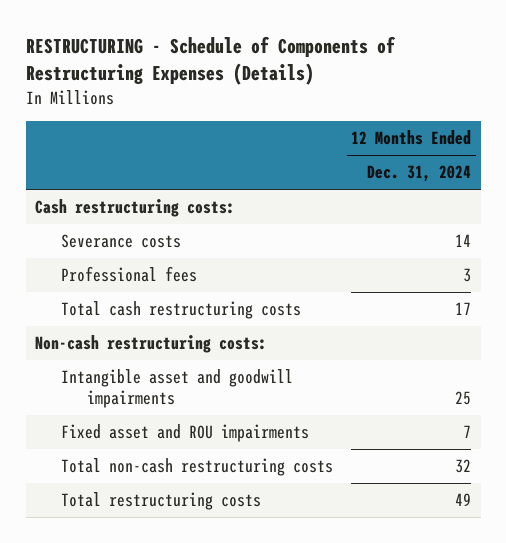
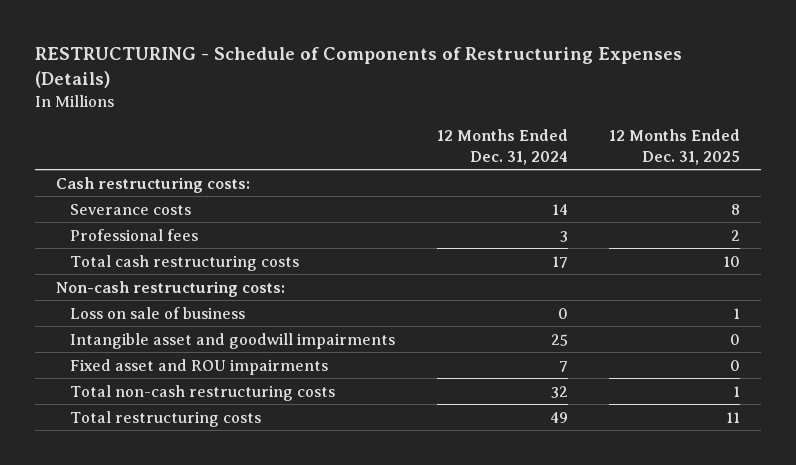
none -> [608,129,740,165] 12 Months Ended Dec. 31, 2025
none -> [70,306,246,319] Loss on sale of business

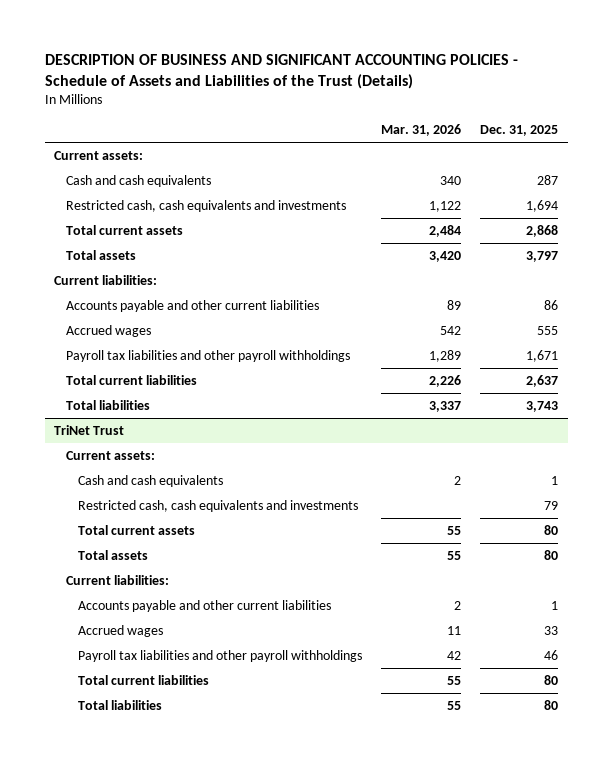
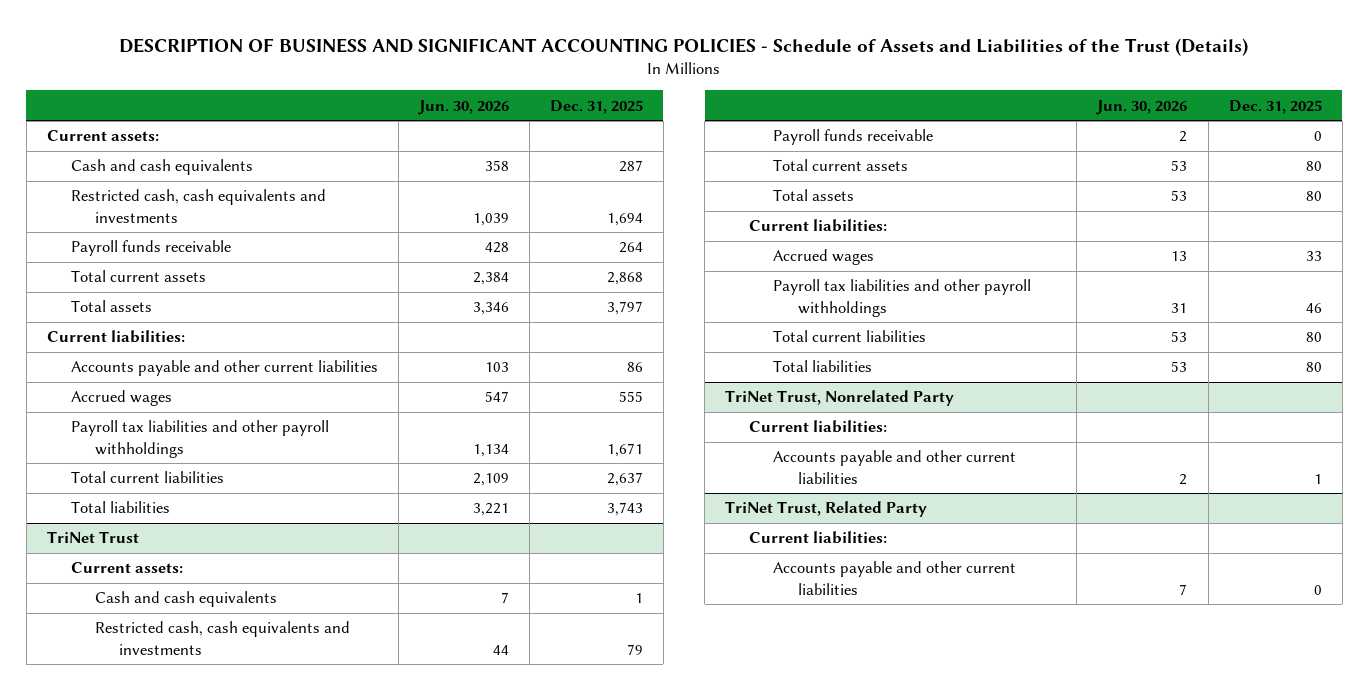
[381,124,462,137] Mar. 31, 2026 -> none
none -> [417,99,509,115] Jun. 30, 2026
none -> [70,240,231,257] Payroll funds receivable
none -> [773,129,934,146] Payroll funds receivable
[77,599,331,612] Accounts payable and other current liabilities -> none
none -> [725,390,955,407] TriNet Trust, Nonrelated Party
none -> [749,420,888,434] Current liabilities:
none -> [773,450,1017,484] Accounts payable and other current liabilities
none -> [725,501,928,518] TriNet Trust, Related Party
none -> [749,531,888,545] Current liabilities:
none -> [773,561,1017,595] Accounts payable and other current liabilities

